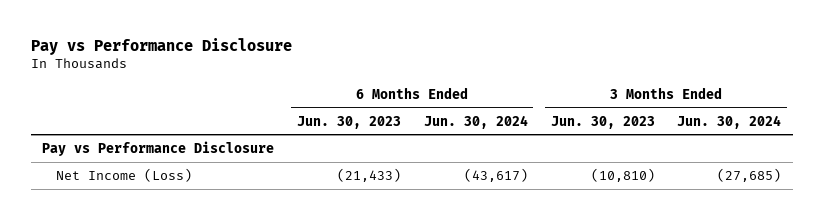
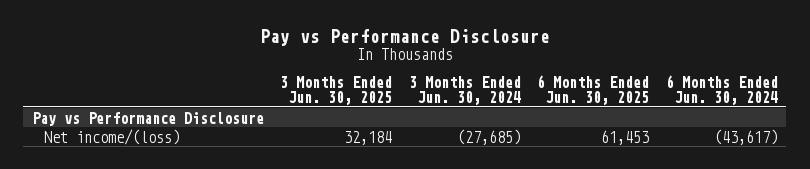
[297,115,402,129] Jun. 30, 2023 -> none
[550,115,655,129] Jun. 30, 2023 -> none
none -> [280,75,393,105] 3 Months Ended Jun. 30, 2025
none -> [537,74,650,105] 6 Months Ended Jun. 30, 2025
[56,167,193,182] Net Income (Loss) -> [43,128,180,145] Net income/(loss)

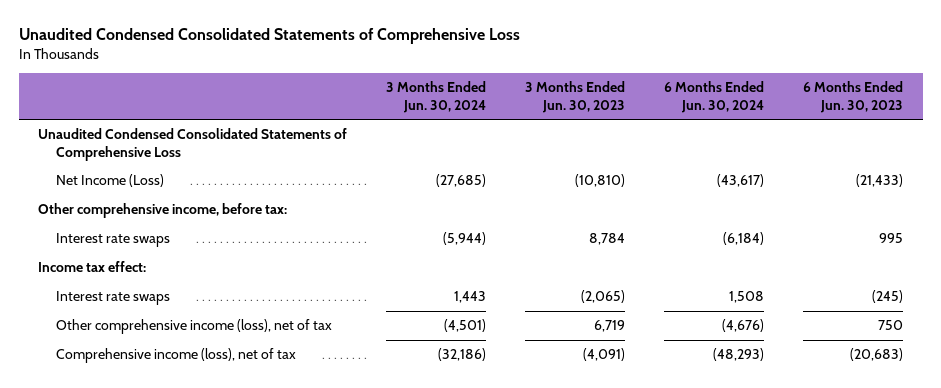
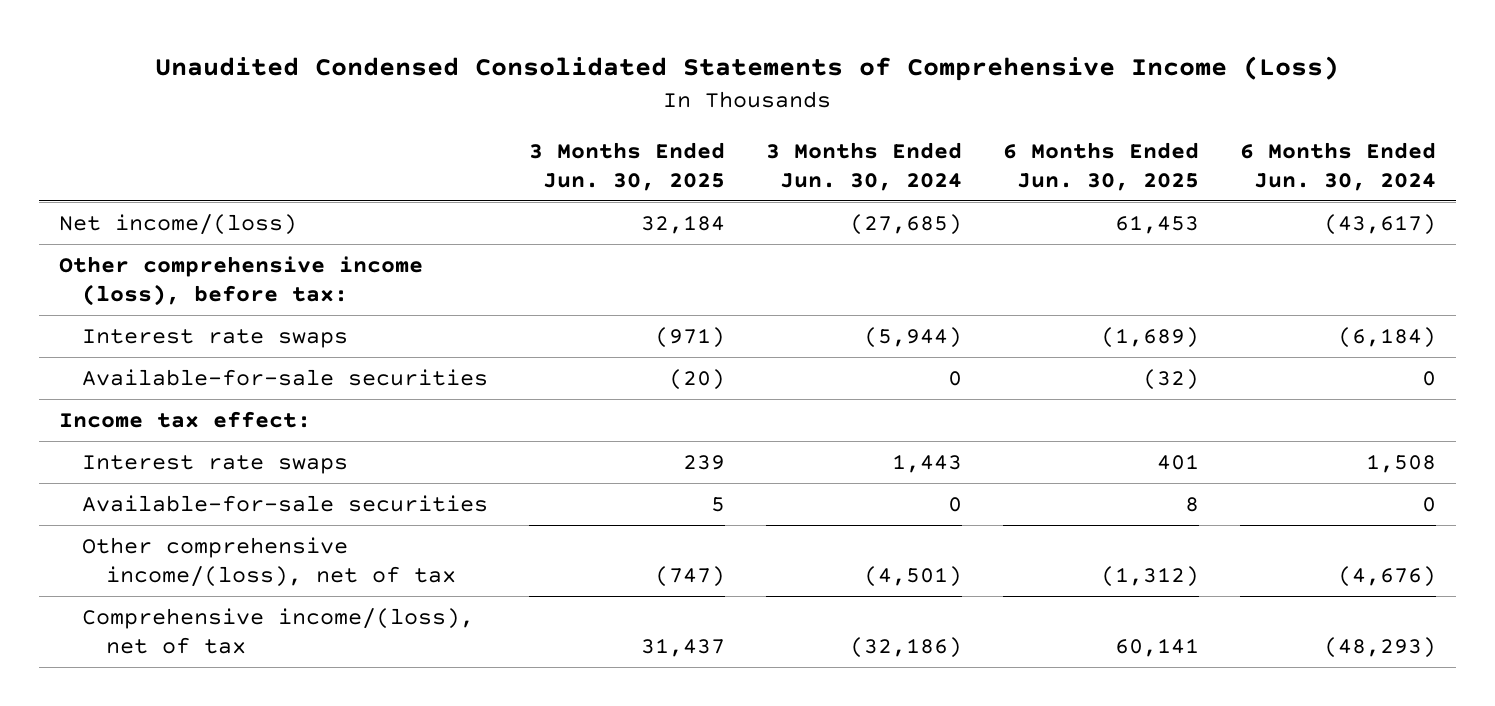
[18,28,520,45] Unaudited Condensed Consolidated Statements of Comprehensive Loss -> [155,56,1340,82] Unaudited Condensed Consolidated Statements of Comprehensive Income (Loss)
[525,81,626,113] 3 Months Ended Jun. 30, 2023 -> none
[803,81,904,113] 6 Months Ended Jun. 30, 2023 -> none
none -> [529,141,726,191] 3 Months Ended Jun. 30, 2025
none -> [1002,141,1199,191] 6 Months Ended Jun. 30, 2025
[38,128,348,161] Unaudited Condensed Consolidated Statements of Comprehensive Loss -> none
[55,174,164,188] Net Income (Loss) -> [59,213,298,235] Net income/(loss)
[38,203,288,219] Other comprehensive income, before tax: -> [59,255,424,306] Other comprehensive income (loss), before tax:
none -> [82,368,489,386] Available-for-sale securities
none -> [82,494,489,512] Available-for-sale securities
[55,319,332,335] Other comprehensive income (loss), net of tax -> [82,536,456,587] Other comprehensive income/(loss), net of tax
[55,348,296,364] Comprehensive income (loss), net of tax -> [82,607,475,654] Comprehensive income/(loss), net of tax

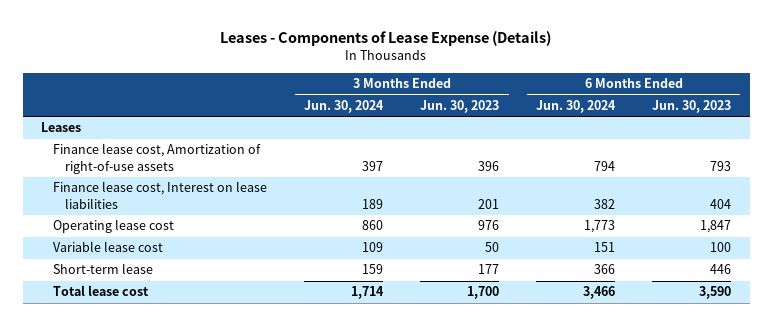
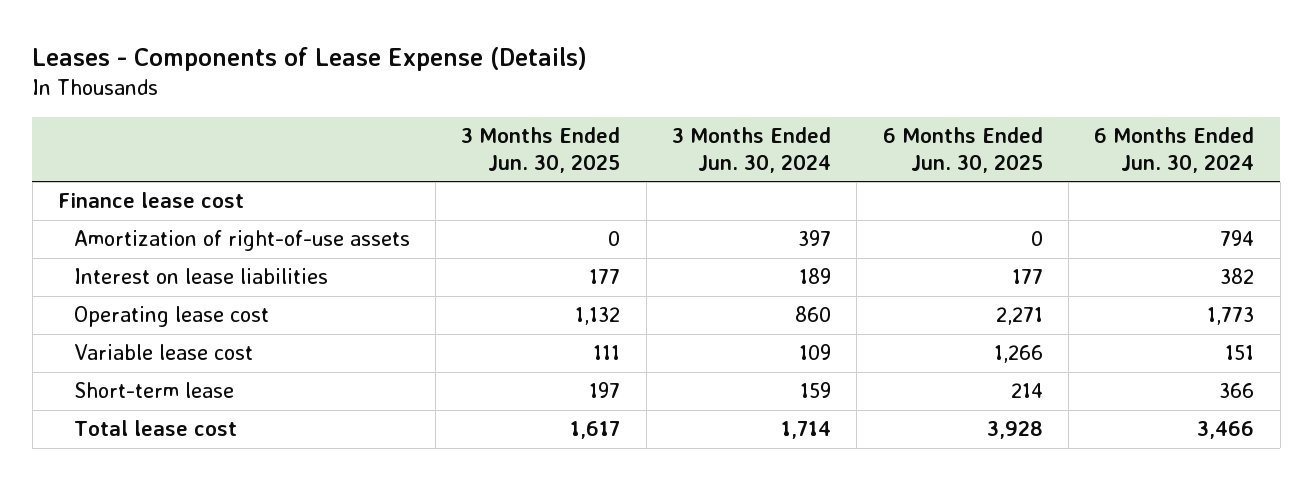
[420,99,500,113] Jun. 30, 2023 -> none
[652,99,732,113] Jun. 30, 2023 -> none
none -> [461,127,621,173] 3 Months Ended Jun. 30, 2025
none -> [882,127,1043,173] 6 Months Ended Jun. 30, 2025
[41,122,82,133] Leases -> none
none -> [57,192,244,209] Finance lease cost
[53,143,262,174] Finance lease cost, Amortization of right-of-use assets -> [73,230,410,252] Amortization of right-of-use assets
[53,181,268,209] Finance lease cost, Interest on lease liabilities -> [73,268,328,285] Interest on lease liabilities

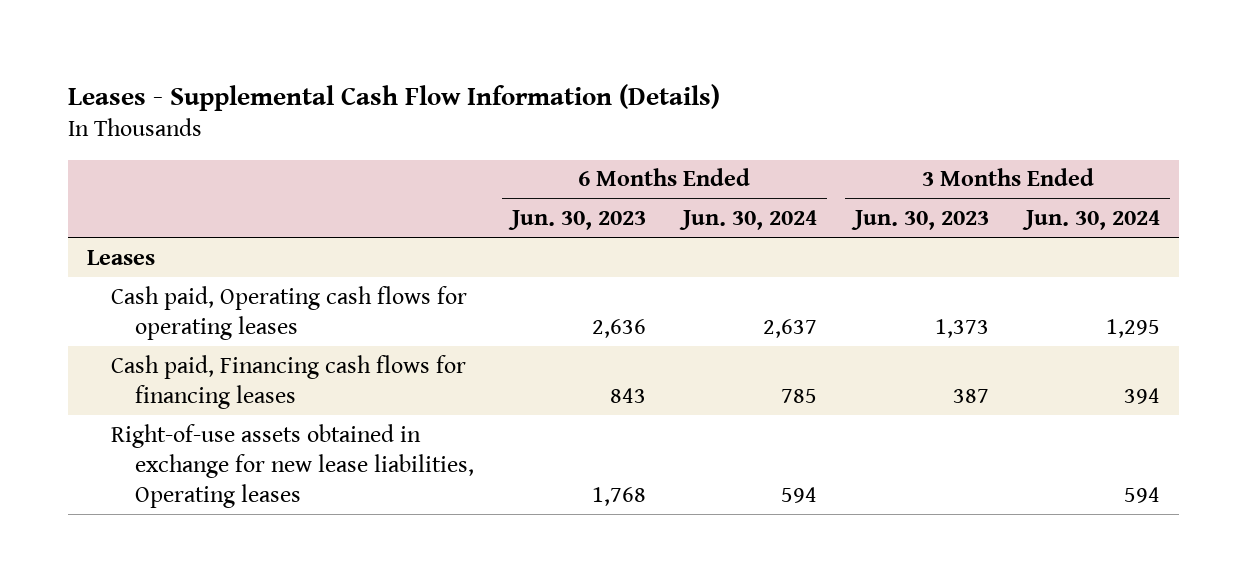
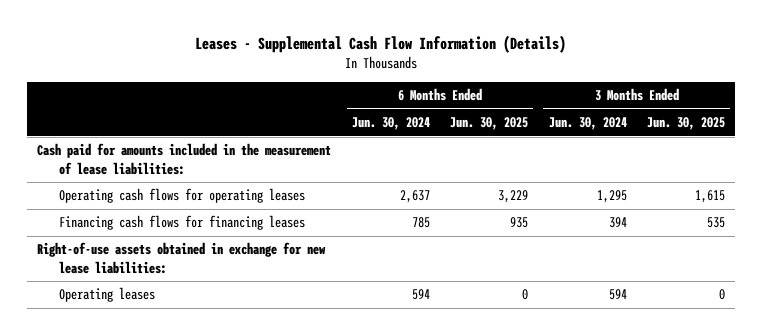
[507,210,646,231] Jun. 30, 2023 -> none
[850,210,989,231] Jun. 30, 2023 -> none
none -> [450,117,529,131] Jun. 30, 2025
none -> [647,117,726,131] Jun. 30, 2025
[87,249,156,265] Leases -> none
none -> [37,143,332,175] Cash paid for amounts included in the measurement of lease liabilities:
[111,285,468,340] Cash paid, Operating cash flows for operating leases -> [59,188,306,204] Operating cash flows for operating leases
[111,354,467,409] Cash paid, Financing cash flows for financing leases -> [59,215,306,231] Financing cash flows for financing leases
none -> [37,242,327,274] Right-of-use assets obtained in exchange for new lease liabilities:
[111,423,475,509] Right-of-use assets obtained in exchange for new lease liabilities, Operating leases -> [59,287,156,303] Operating leases

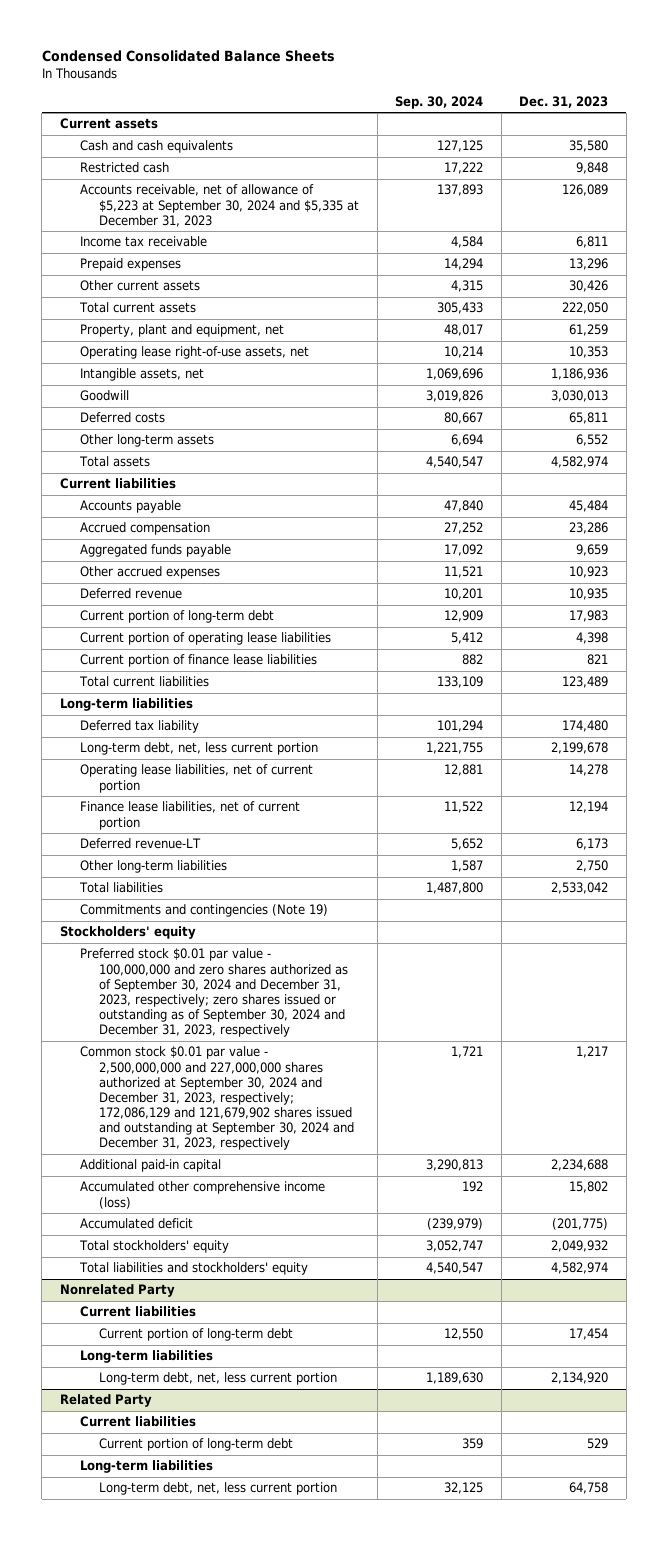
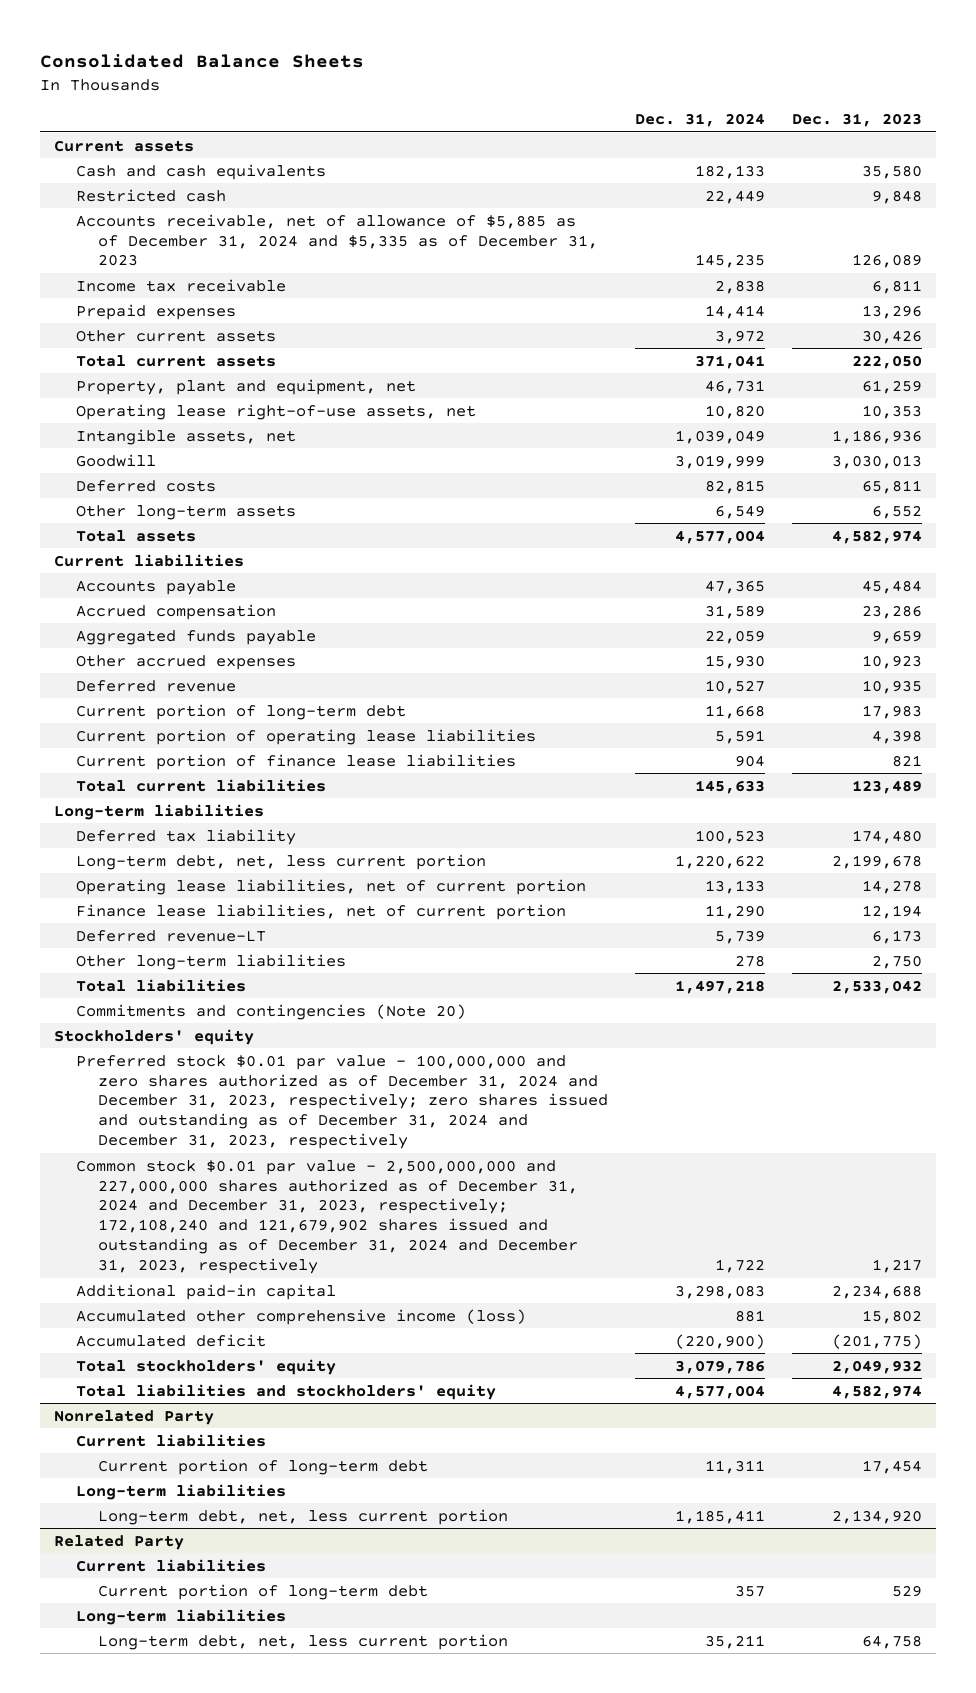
[41,50,335,63] Condensed Consolidated Balance Sheets -> [40,53,365,68] Consolidated Balance Sheets
[395,95,484,109] Sep. 30, 2024 -> none
none -> [635,113,766,128] Dec. 31, 2024
[79,184,360,227] Accounts receivable, net of allowance of $5,223 at September 30, 2024 and $5,335 at December 31, 2023 -> [75,213,599,267] Accounts receivable, net of allowance of $5,885 as of December 31, 2024 and $5,335 as of December 31, 2023
[79,904,328,918] Commitments and contingencies (Note 19) -> [75,1003,466,1020] Commitments and contingencies (Note 20)
[79,948,349,1038] Preferred stock $0.01 par value - 100,000,000 and zero shares authorized as of September 30, 2024 and December 31, 2023, respectively; zero shares issued or outstanding as of September 30, 2024 and December 31, 2023, respectively -> [75,1054,609,1150] Preferred stock $0.01 par value - 100,000,000 and zero shares authorized as of December 31, 2024 and December 31, 2023, respectively; zero shares issued and outstanding as of December 31, 2024 and December 31, 2023, respectively
[79,1046,355,1151] Common stock $0.01 par value - 2,500,000,000 and 227,000,000 shares authorized at September 30, 2024 and December 31, 2023, respectively; 172,086,129 and 121,679,902 shares issued and outstanding at September 30, 2024 and December 31, 2023, respectively -> [75,1159,579,1274] Common stock $0.01 par value - 2,500,000,000 and 227,000,000 shares authorized as of December 31, 2024 and December 31, 2023, respectively; 172,108,240 and 121,679,902 shares issued and outstanding as of December 31, 2024 and December 31, 2023, respectively

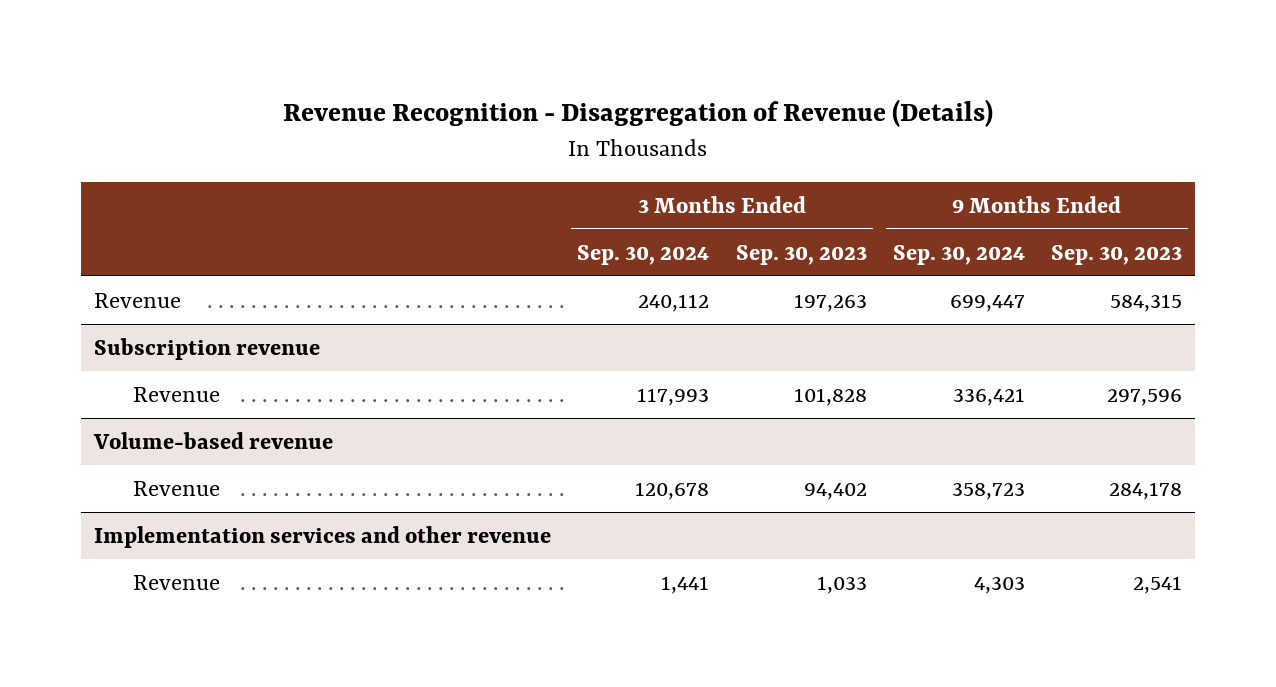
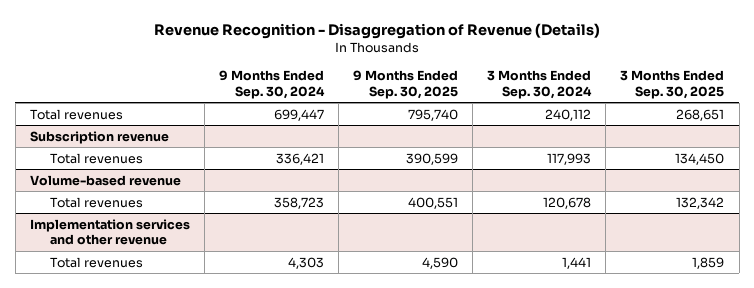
[735,244,867,265] Sep. 30, 2023 -> none
[1050,244,1182,265] Sep. 30, 2023 -> none
none -> [353,70,459,99] 9 Months Ended Sep. 30, 2025
none -> [620,70,725,99] 3 Months Ended Sep. 30, 2025
[94,292,182,308] Revenue -> [29,108,123,120] Total revenues
[133,386,221,402] Revenue -> [49,152,143,164] Total revenues
[133,480,221,496] Revenue -> [49,196,143,208] Total revenues
[133,574,221,590] Revenue -> [49,256,143,268] Total revenues

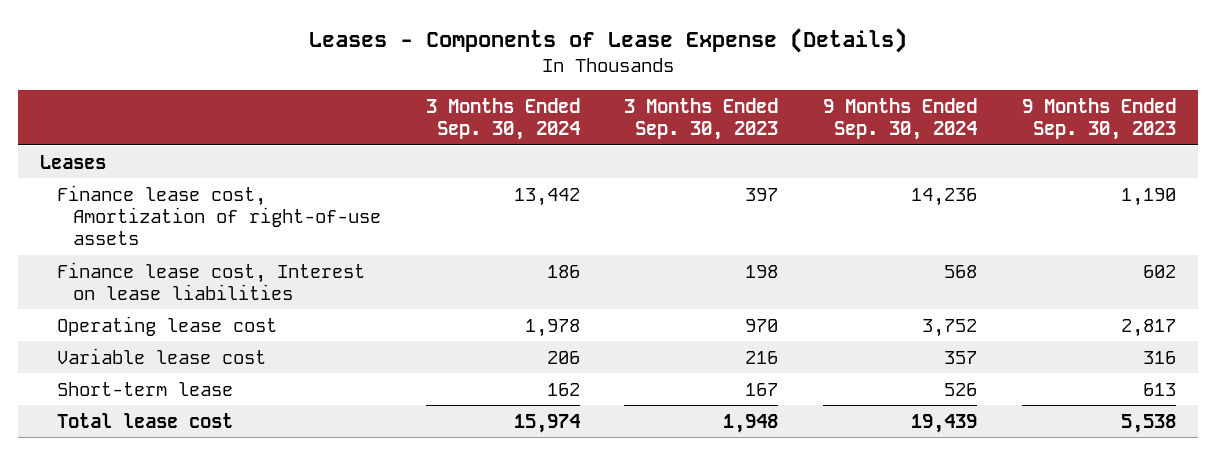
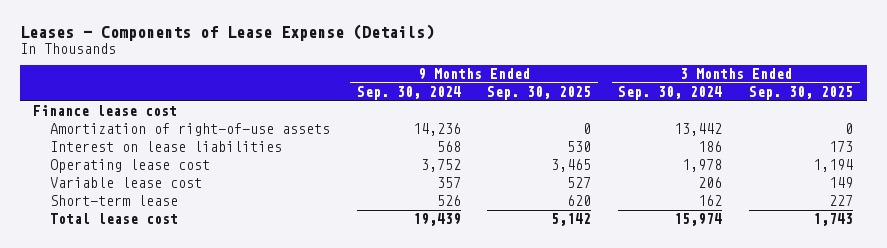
[624,98,779,141] 3 Months Ended Sep. 30, 2023 -> none
[1021,98,1176,141] 9 Months Ended Sep. 30, 2023 -> none
none -> [487,86,592,101] Sep. 30, 2025
none -> [749,86,854,101] Sep. 30, 2025
[40,154,107,169] Leases -> none
none -> [33,105,178,117] Finance lease cost
[56,184,381,245] Finance lease cost, Amortization of right-of-use assets -> [49,123,330,137] Amortization of right-of-use assets
[56,261,365,300] Finance lease cost, Interest on lease liabilities -> [49,141,282,153] Interest on lease liabilities

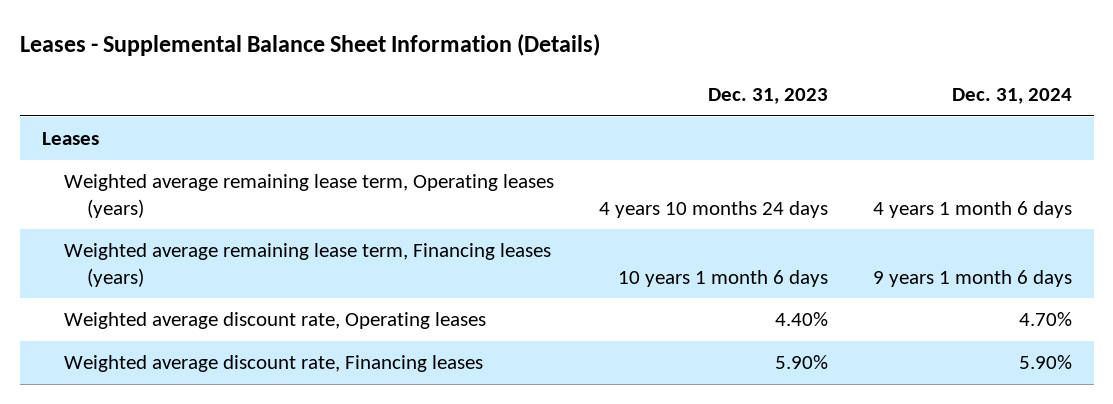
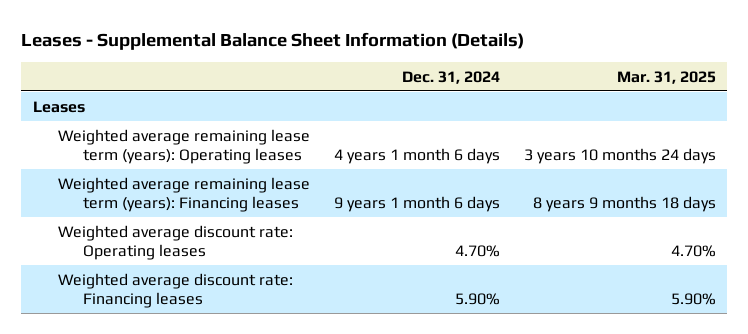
[708,88,829,105] Dec. 31, 2023 -> none
none -> [616,70,716,84] Mar. 31, 2025
[64,174,555,218] Weighted average remaining lease term, Operating leases (years) -> [57,128,310,164] Weighted average remaining lease term (years): Operating leases
[64,243,552,287] Weighted average remaining lease term, Financing leases (years) -> [57,176,310,212] Weighted average remaining lease term (years): Financing leases
[64,312,487,330] Weighted average discount rate, Operating leases -> [57,224,293,260] Weighted average discount rate: Operating leases
[64,355,484,373] Weighted average discount rate, Financing leases -> [57,272,293,308] Weighted average discount rate: Financing leases

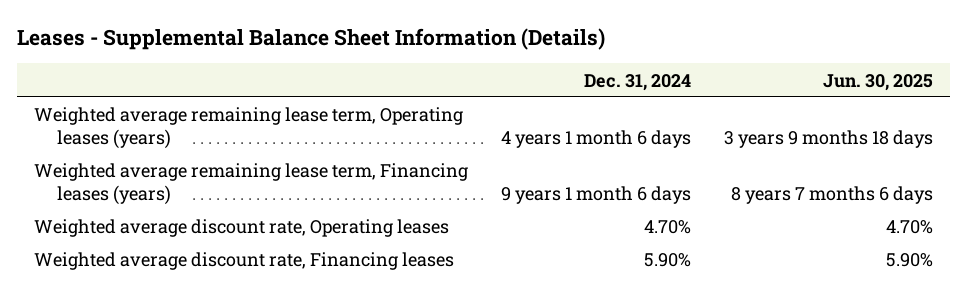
[616,70,716,84] Mar. 31, 2025 -> none
none -> [823,73,934,91] Jun. 30, 2025
[32,100,85,113] Leases -> none
[57,128,310,164] Weighted average remaining lease term (years): Operating leases -> [33,107,463,149] Weighted average remaining lease term, Operating leases (years)
[57,176,310,212] Weighted average remaining lease term (years): Financing leases -> [33,163,468,205] Weighted average remaining lease term, Financing leases (years)
[57,224,293,260] Weighted average discount rate: Operating leases -> [33,219,449,238] Weighted average discount rate, Operating leases
[57,272,293,308] Weighted average discount rate: Financing leases -> [33,252,454,271] Weighted average discount rate, Financing leases

